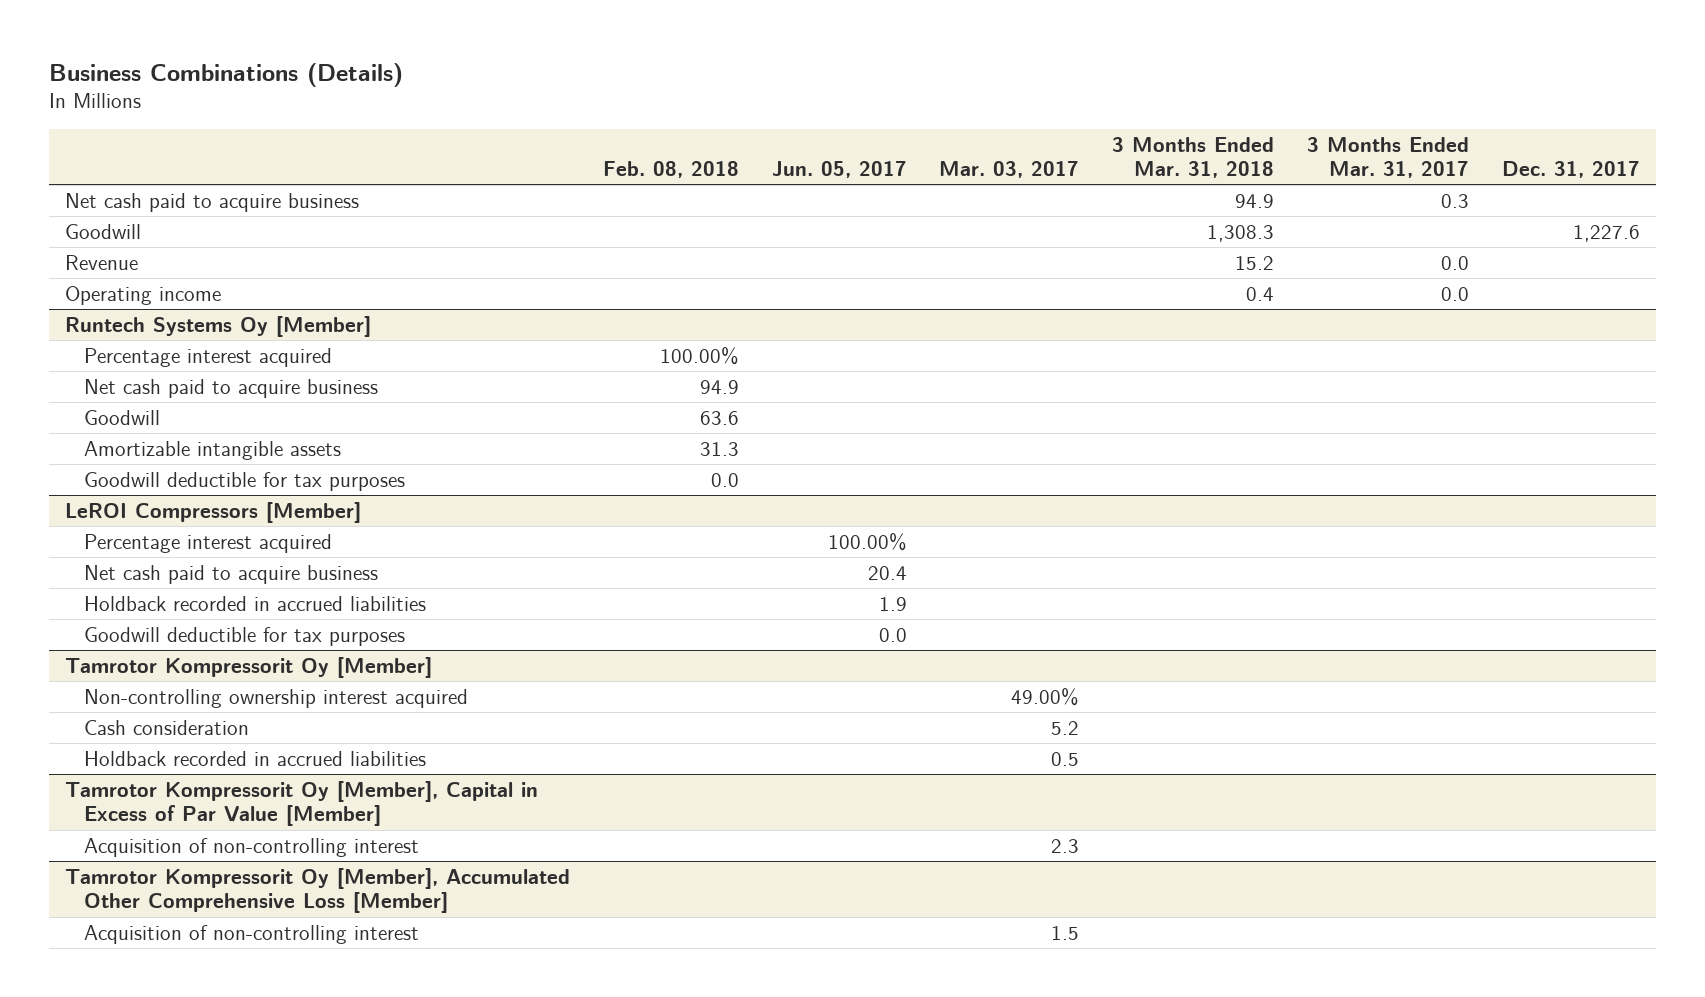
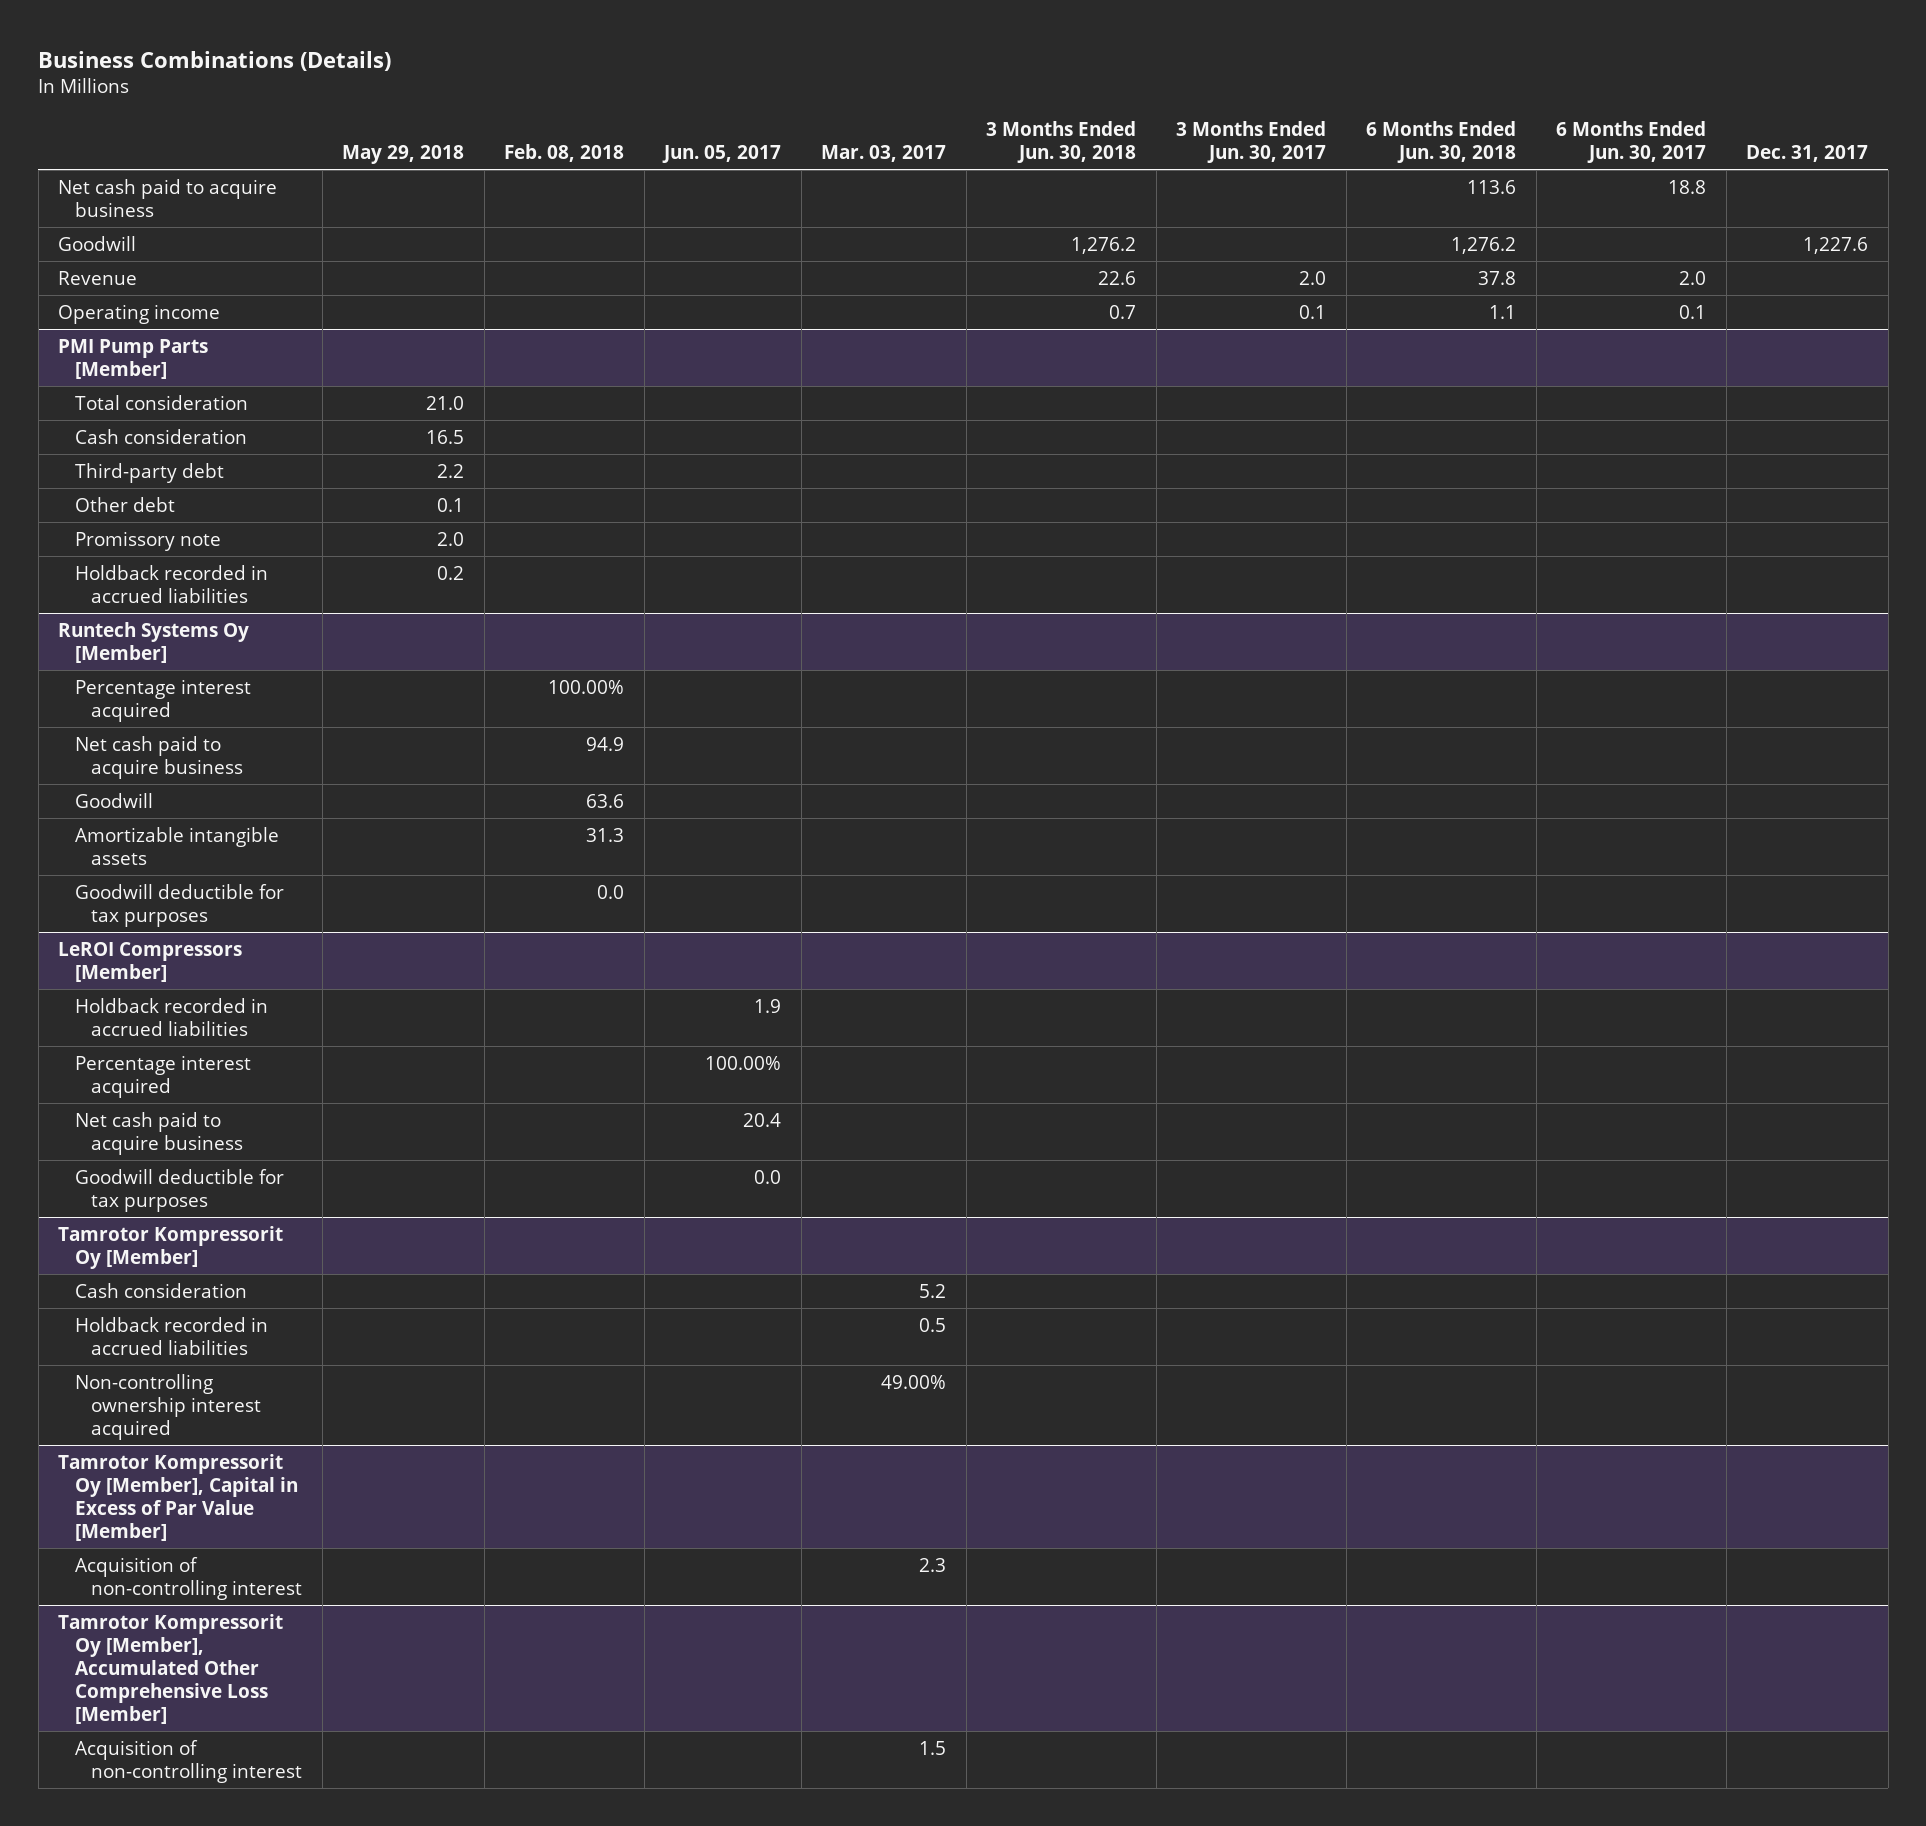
[1112,136,1275,178] 3 Months Ended Mar. 31, 2018 -> none
[1307,136,1470,178] 3 Months Ended Mar. 31, 2017 -> none
none -> [342,144,465,164] May 29, 2018
none -> [986,120,1137,163] 3 Months Ended Jun. 30, 2018
none -> [1176,120,1327,163] 3 Months Ended Jun. 30, 2017
none -> [1366,120,1517,163] 6 Months Ended Jun. 30, 2018
none -> [1556,120,1707,163] 6 Months Ended Jun. 30, 2017
none -> [58,338,209,379] PMI Pump Parts [Member]
none -> [74,394,248,410] Total consideration
none -> [74,428,247,444] Cash consideration
none -> [74,462,224,483] Third-party debt
none -> [74,496,175,512] Other debt
none -> [74,530,221,551] Promissory note
none -> [74,564,268,603] Holdback recorded in accrued liabilities
[84,595,427,611] Holdback recorded in accrued liabilities -> [74,997,268,1036] Holdback recorded in accrued liabilities
[84,688,469,708] Non-controlling ownership interest acquired -> [74,1373,262,1440] Non-controlling ownership interest acquired

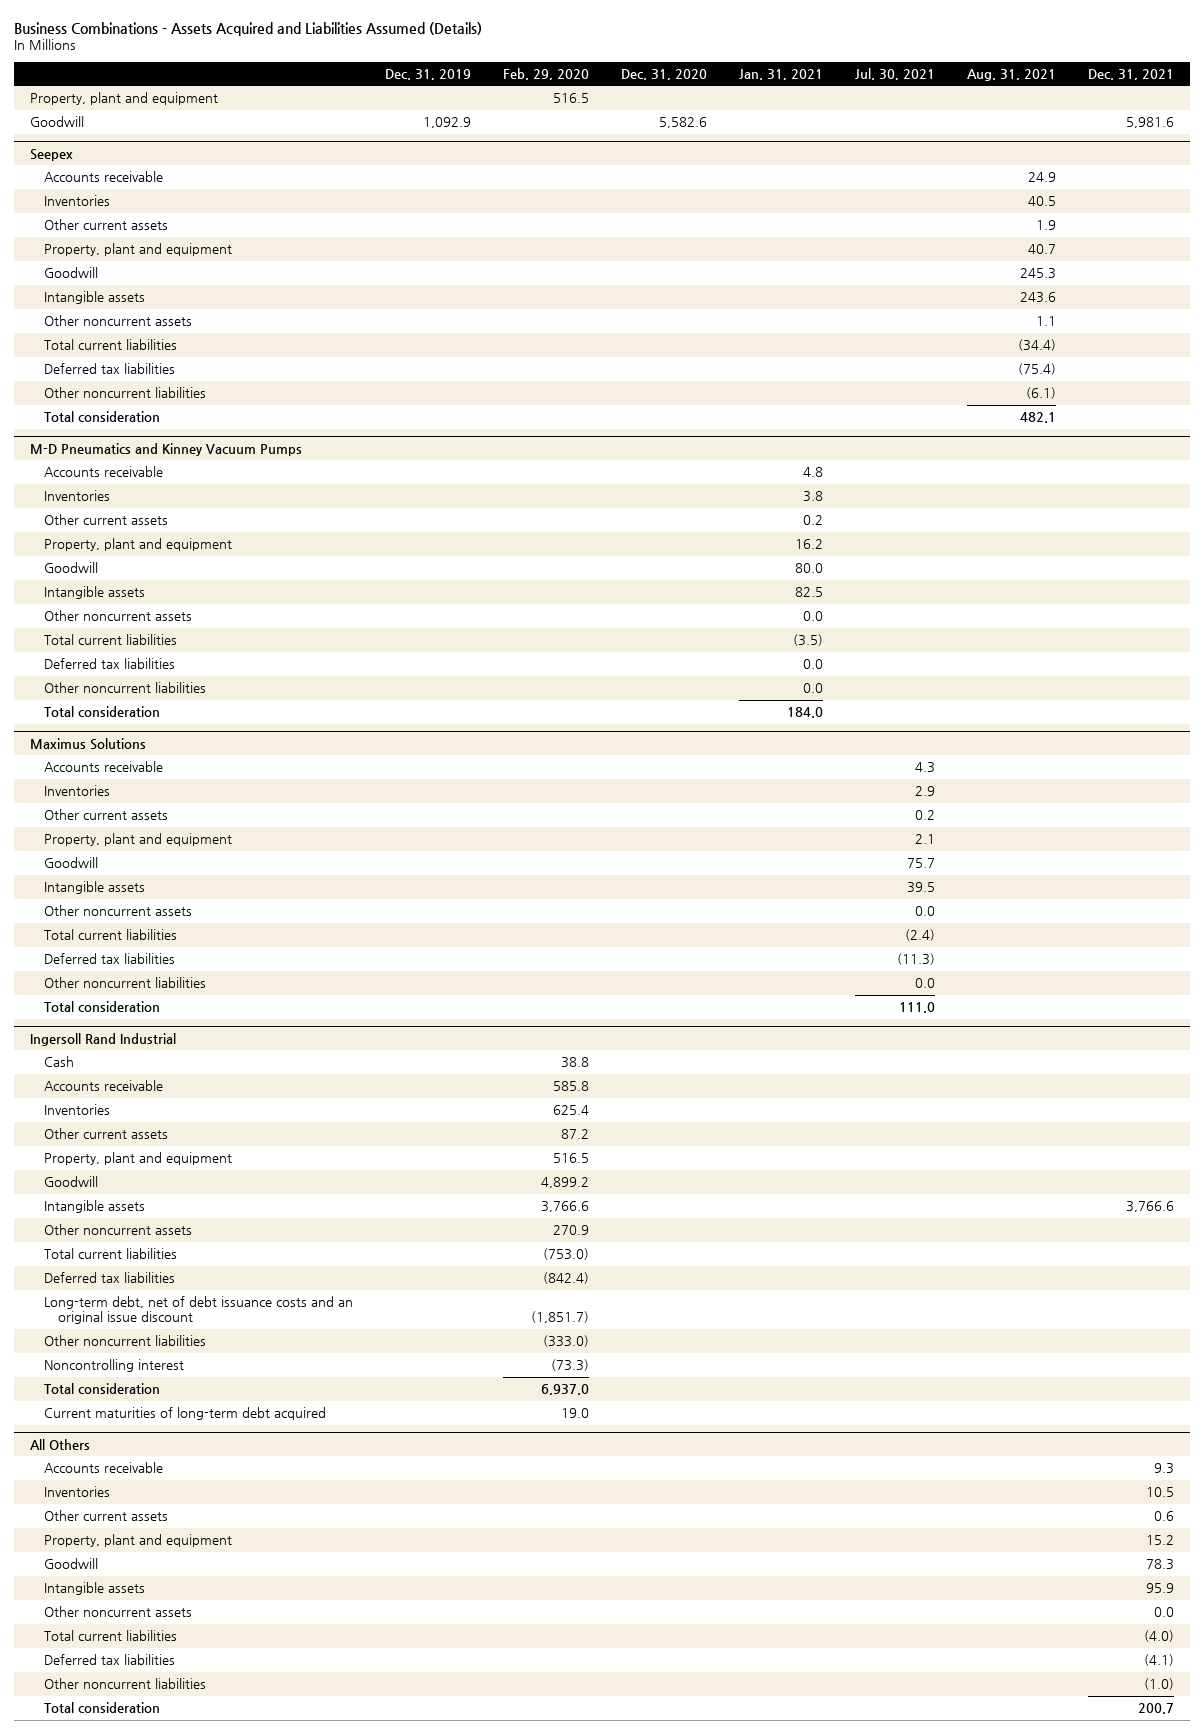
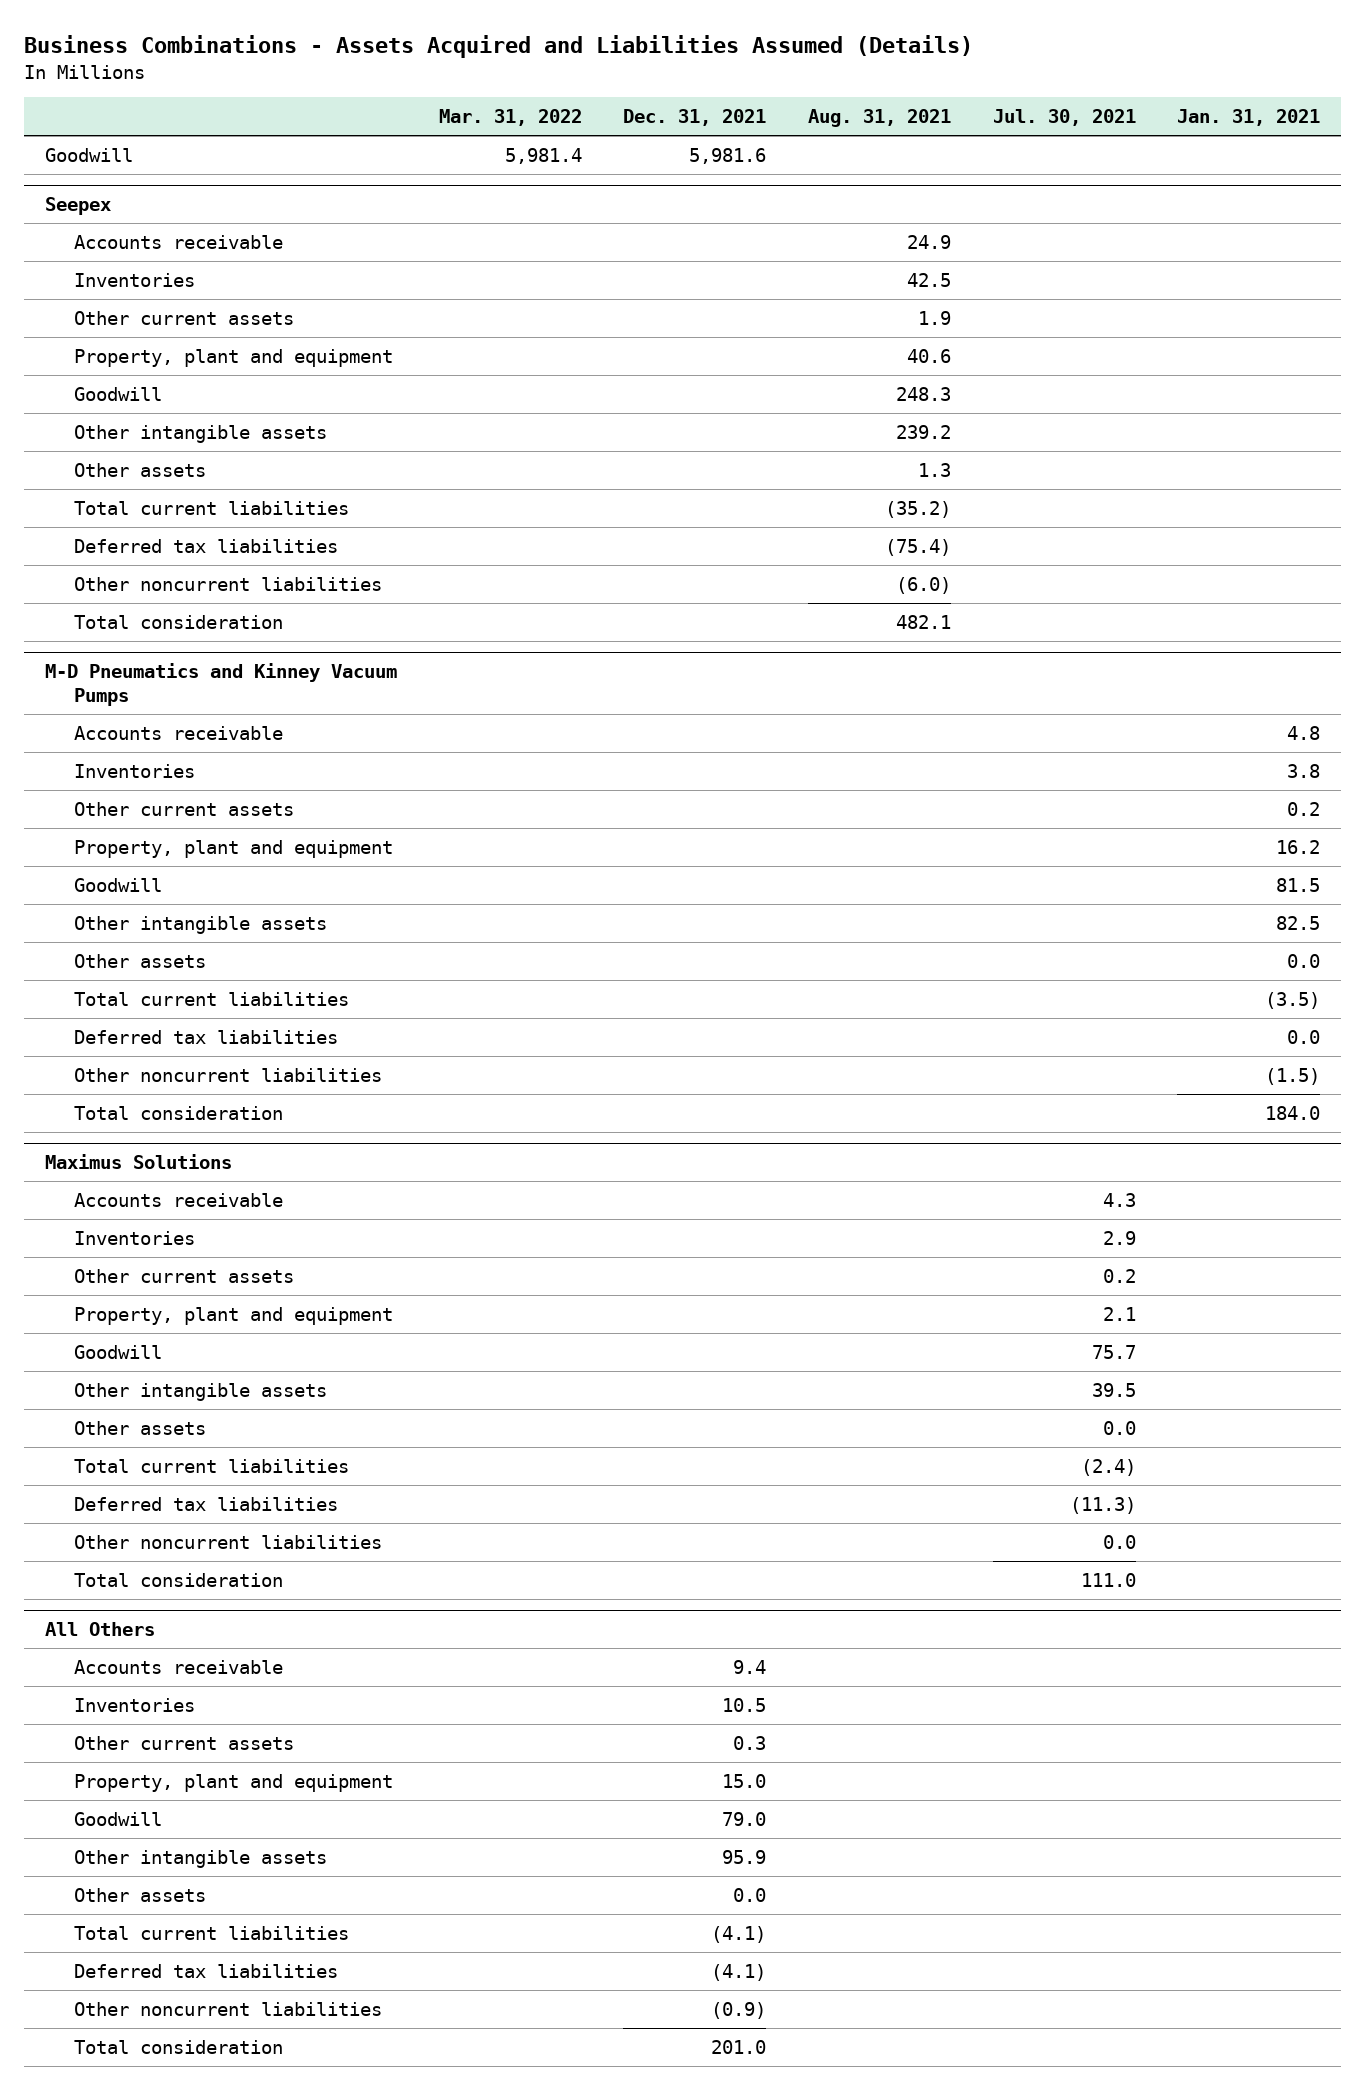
[385,68,472,80] Dec. 31, 2019 -> none
[502,67,589,80] Feb. 29, 2020 -> none
[620,68,707,80] Dec. 31, 2020 -> none
none -> [438,109,582,127] Mar. 31, 2022
[29,92,218,106] Property, plant and equipment -> none
[1027,196,1056,207] 40.5 -> [906,272,951,287] 42.5
[1027,244,1056,255] 40.7 -> [906,348,951,363] 40.6
[1019,268,1056,280] 245.3 -> [895,386,951,401] 248.3
[44,291,146,305] Intangible assets -> [74,424,328,443] Other intangible assets
[1019,292,1056,304] 243.6 -> [895,424,951,439] 239.2
[44,315,193,327] Other noncurrent assets -> [74,462,207,477] Other assets
[1035,316,1056,327] 1.1 -> [917,462,951,477] 1.3
[1017,339,1056,352] (34.4) -> [884,500,951,518] (35.2)
[1025,387,1056,400] (6.1) -> [895,576,951,594] (6.0)
[794,563,823,574] 80.0 -> [1276,877,1321,892] 81.5
[44,586,146,600] Intangible assets -> [74,915,328,934] Other intangible assets
[44,610,193,622] Other noncurrent assets -> [74,953,207,968] Other assets
[802,683,823,694] 0.0 -> [1265,1067,1321,1085] (1.5)
[44,881,146,895] Intangible assets -> [74,1382,328,1401] Other intangible assets
[44,905,193,917] Other noncurrent assets -> [74,1420,207,1435] Other assets
[29,1032,176,1046] Ingersoll Rand Industrial -> none
[44,1056,75,1068] Cash -> none
[44,1080,164,1092] Accounts receivable -> none
[44,1104,111,1116] Inventories -> none
[44,1128,169,1140] Other current assets -> none
[44,1152,233,1166] Property, plant and equipment -> none
[44,1176,99,1188] Goodwill -> none
[44,1200,146,1214] Intangible assets -> none
[44,1224,193,1236] Other noncurrent assets -> none
[44,1248,178,1260] Total current liabilities -> none
[44,1272,176,1284] Deferred tax liabilities -> none
[44,1296,354,1325] Long-term debt, net of debt issuance costs and an original issue discount -> none
[44,1335,207,1347] Other noncurrent liabilities -> none
[44,1359,185,1373] Noncontrolling interest -> none
[44,1383,161,1395] Total consideration -> none
[44,1407,327,1421] Current maturities of long-term debt acquired -> none
[1153,1463,1174,1475] 9.3 -> [733,1659,767,1674] 9.4
[1153,1511,1174,1522] 0.6 -> [733,1735,767,1750] 0.3
[1145,1535,1174,1546] 15.2 -> [722,1773,767,1788] 15.0
[1145,1559,1174,1571] 78.3 -> [722,1811,767,1826] 79.0
[44,1582,146,1596] Intangible assets -> [74,1849,328,1868] Other intangible assets
[44,1606,193,1618] Other noncurrent assets -> [74,1887,207,1902] Other assets
[1143,1630,1174,1643] (4.0) -> [711,1925,767,1943] (4.1)
[1143,1678,1174,1691] (1.0) -> [711,2001,767,2019] (0.9)
[1137,1703,1174,1715] 200.7 -> [711,2039,767,2054] 201.0

